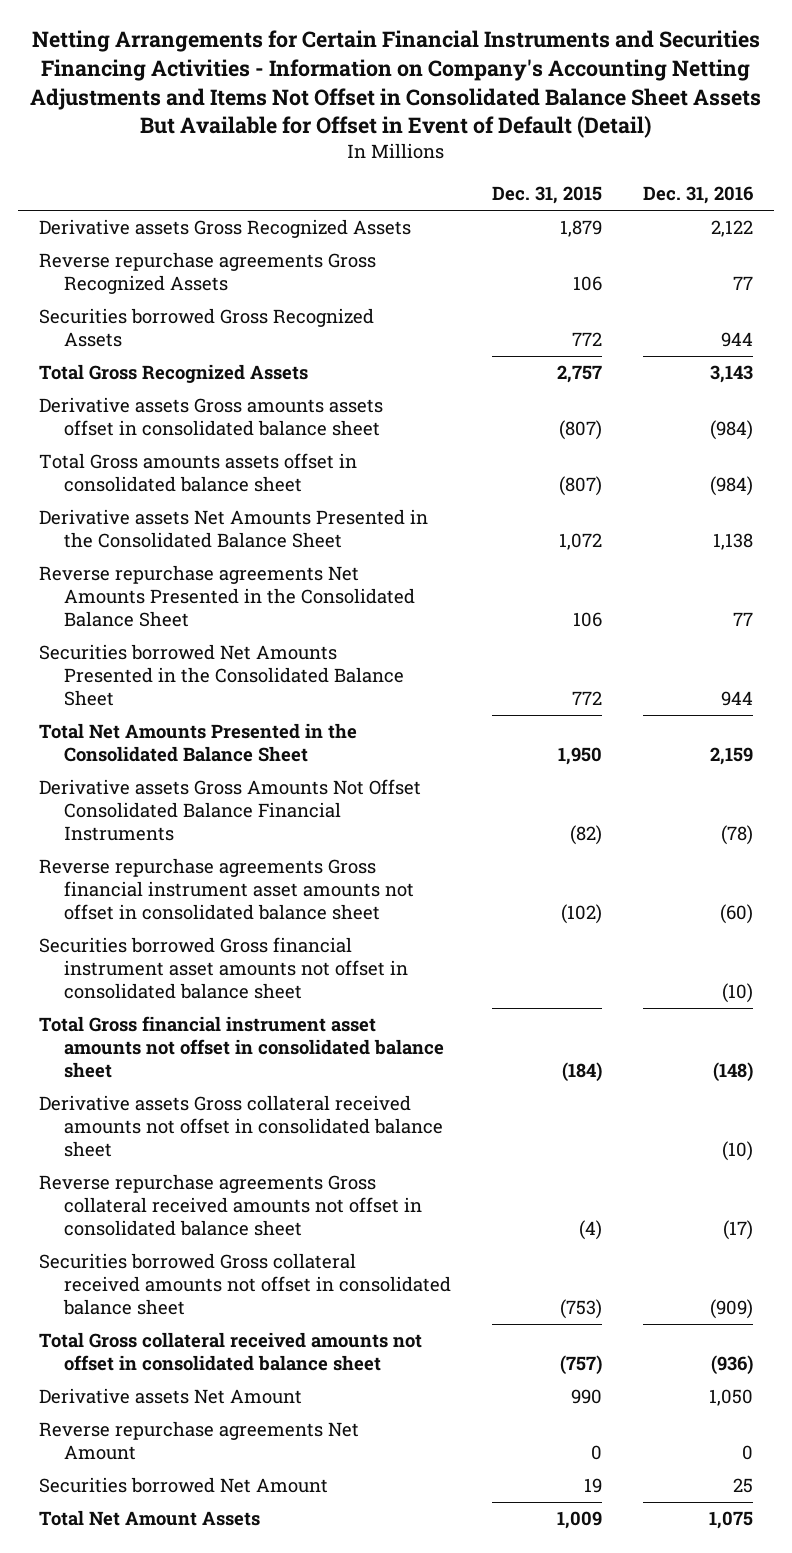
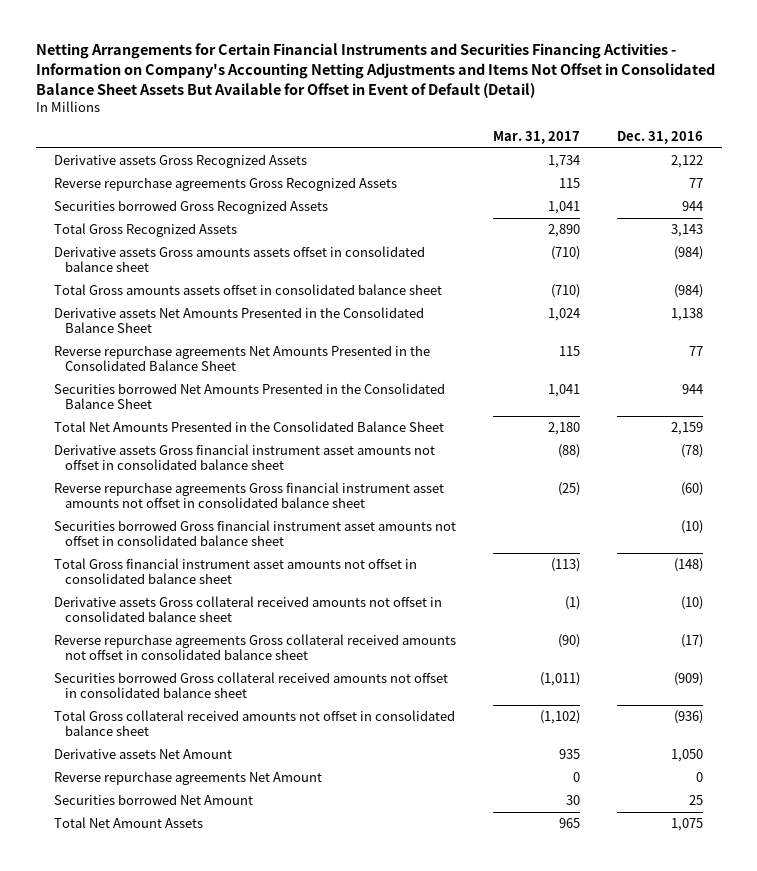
[492,186,603,205] Dec. 31, 2015 -> none
none -> [493,131,581,145] Mar. 31, 2017
[38,779,421,842] Derivative assets Gross Amounts Not Offset Consolidated Balance Financial Instruments -> [54,443,436,471] Derivative assets Gross financial instrument asset amounts not offset in consolidated balance sheet

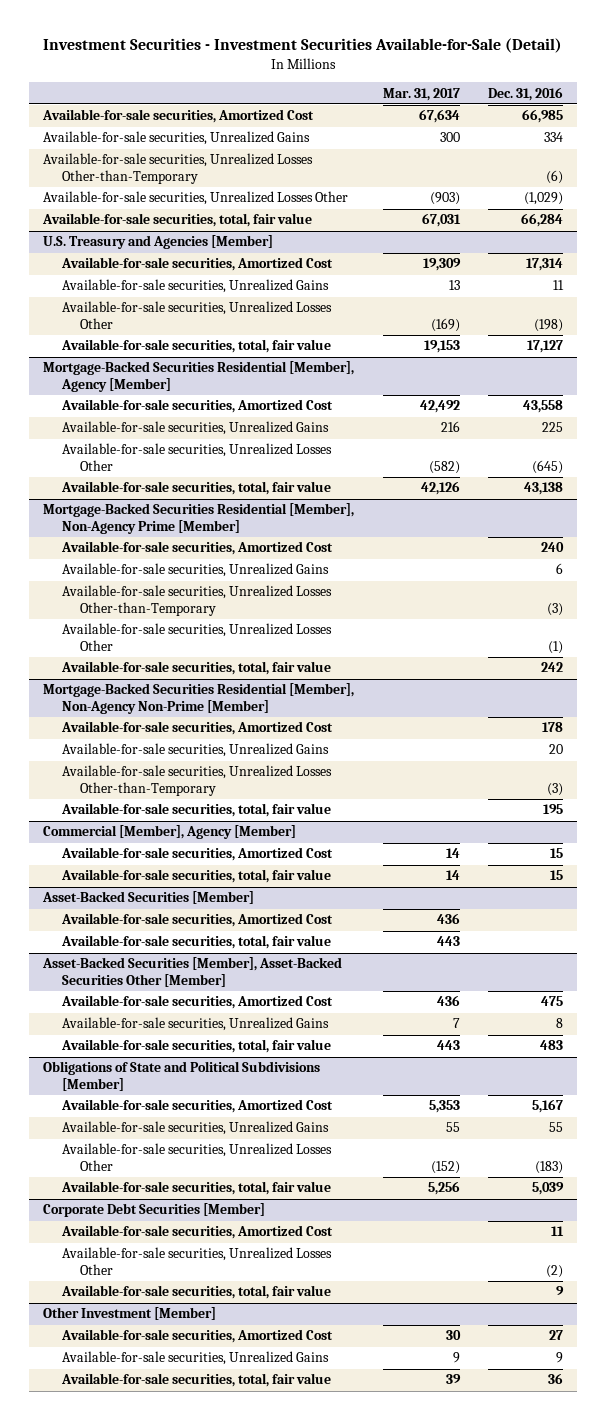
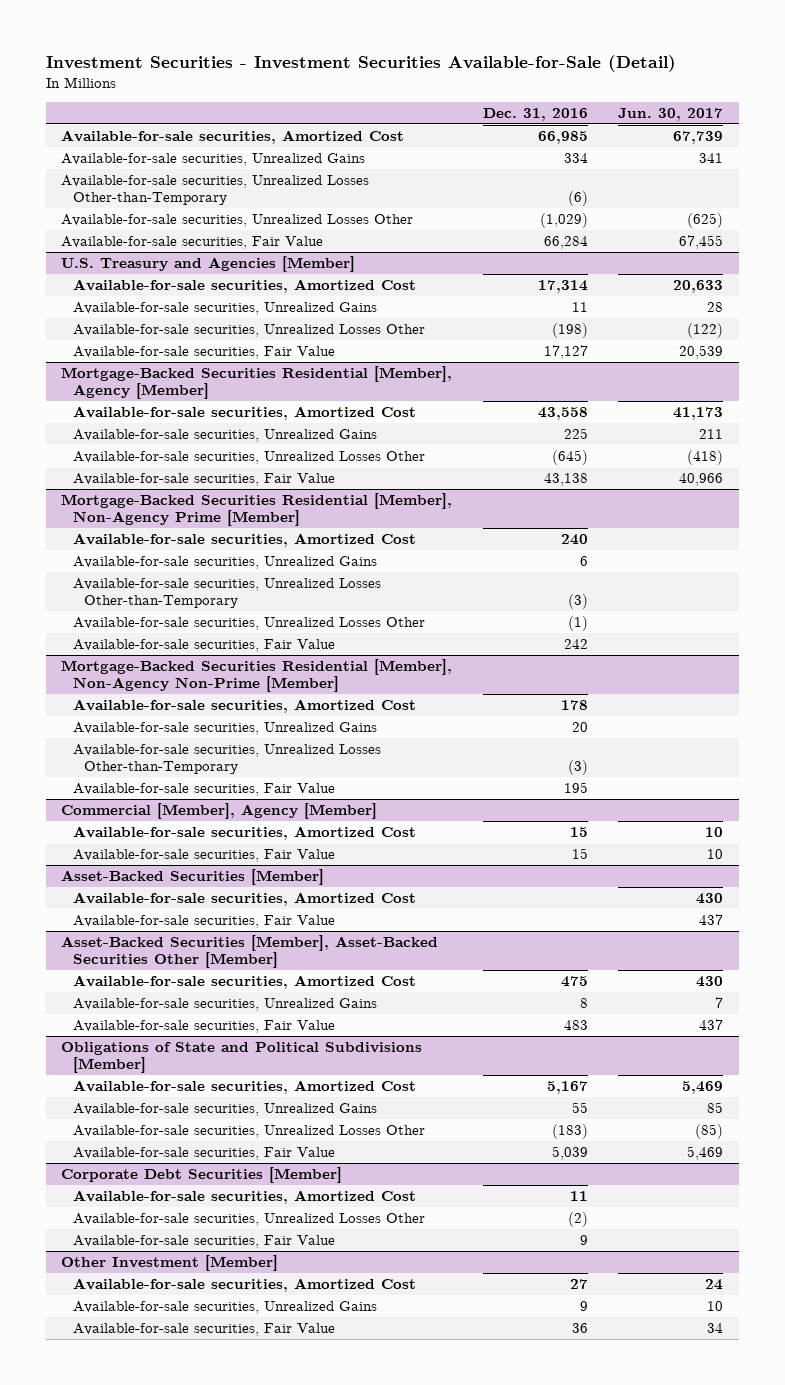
[382,87,460,101] Mar. 31, 2017 -> none
none -> [618,107,724,121] Jun. 30, 2017
[42,213,313,228] Available-for-sale securities, total, fair value -> [61,235,324,249] Available-for-sale securities, Fair Value
[60,339,331,354] Available-for-sale securities, total, fair value -> [72,345,335,359] Available-for-sale securities, Fair Value
[60,481,331,496] Available-for-sale securities, total, fair value -> [72,472,335,486] Available-for-sale securities, Fair Value
[60,661,331,676] Available-for-sale securities, total, fair value -> [72,638,335,652] Available-for-sale securities, Fair Value
[60,803,331,818] Available-for-sale securities, total, fair value -> [72,782,335,796] Available-for-sale securities, Fair Value
[60,869,331,884] Available-for-sale securities, total, fair value -> [72,848,335,862] Available-for-sale securities, Fair Value
[60,935,331,950] Available-for-sale securities, total, fair value -> [72,914,335,928] Available-for-sale securities, Fair Value
[60,1039,331,1054] Available-for-sale securities, total, fair value -> [72,1019,335,1033] Available-for-sale securities, Fair Value
[60,1181,331,1196] Available-for-sale securities, total, fair value -> [72,1146,335,1160] Available-for-sale securities, Fair Value
[60,1285,331,1300] Available-for-sale securities, total, fair value -> [72,1234,335,1248] Available-for-sale securities, Fair Value
[60,1373,331,1388] Available-for-sale securities, total, fair value -> [72,1322,335,1336] Available-for-sale securities, Fair Value

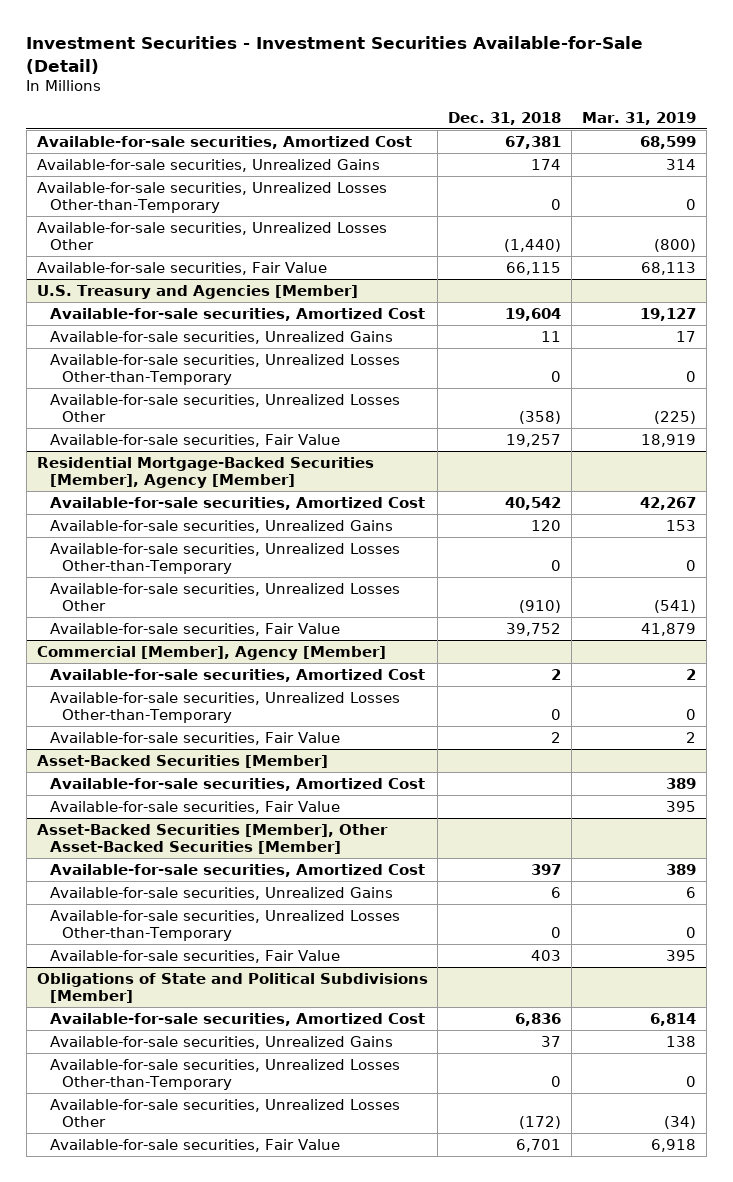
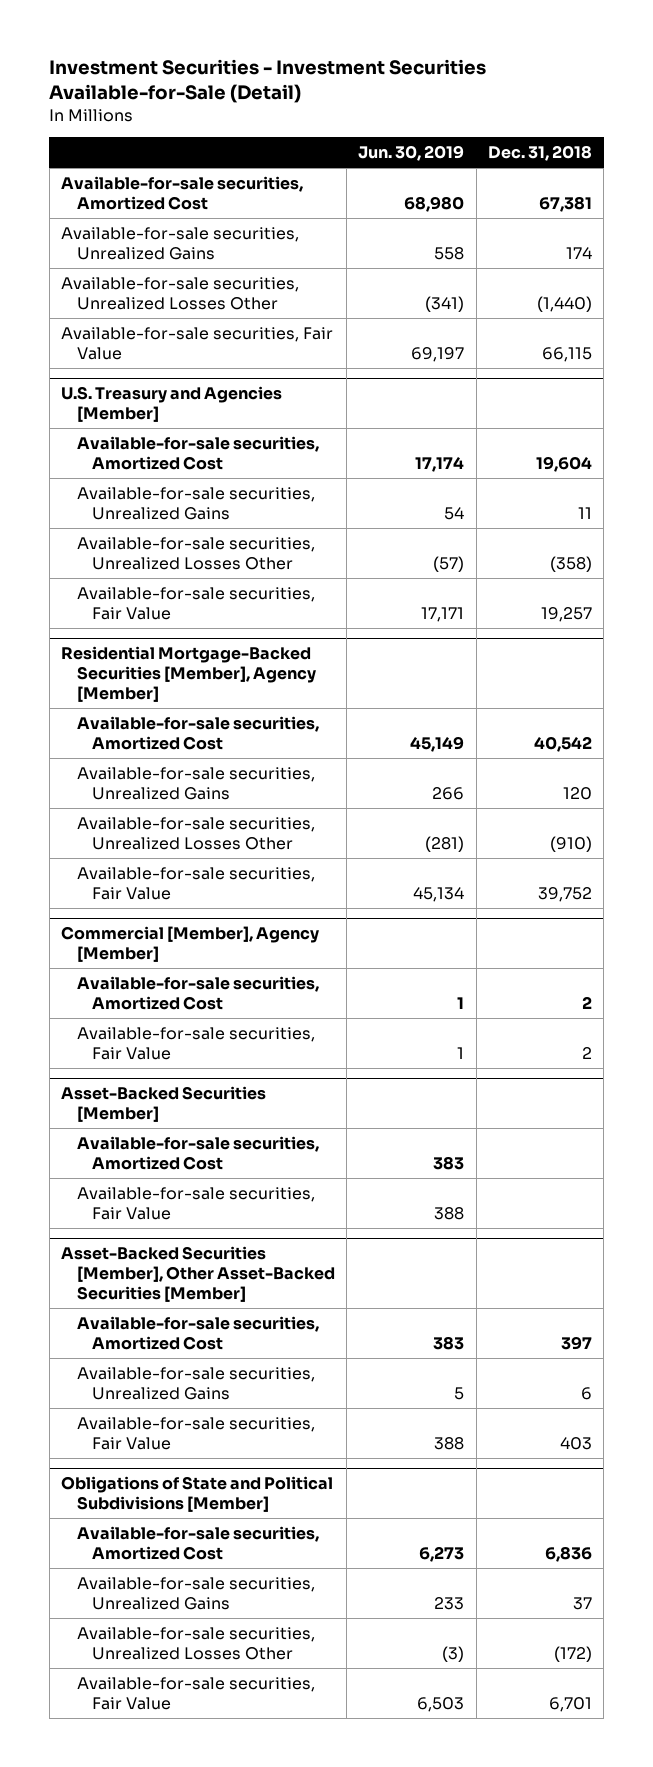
[582,111,697,125] Mar. 31, 2019 -> none
none -> [358,144,465,161] Jun. 30, 2019
[36,181,387,214] Available-for-sale securities, Unrealized Losses Other-than-Temporary -> none
[49,353,400,386] Available-for-sale securities, Unrealized Losses Other-than-Temporary -> none
[49,542,400,575] Available-for-sale securities, Unrealized Losses Other-than-Temporary -> none
[49,691,400,724] Available-for-sale securities, Unrealized Losses Other-than-Temporary -> none
[49,909,400,942] Available-for-sale securities, Unrealized Losses Other-than-Temporary -> none
[49,1058,400,1091] Available-for-sale securities, Unrealized Losses Other-than-Temporary -> none

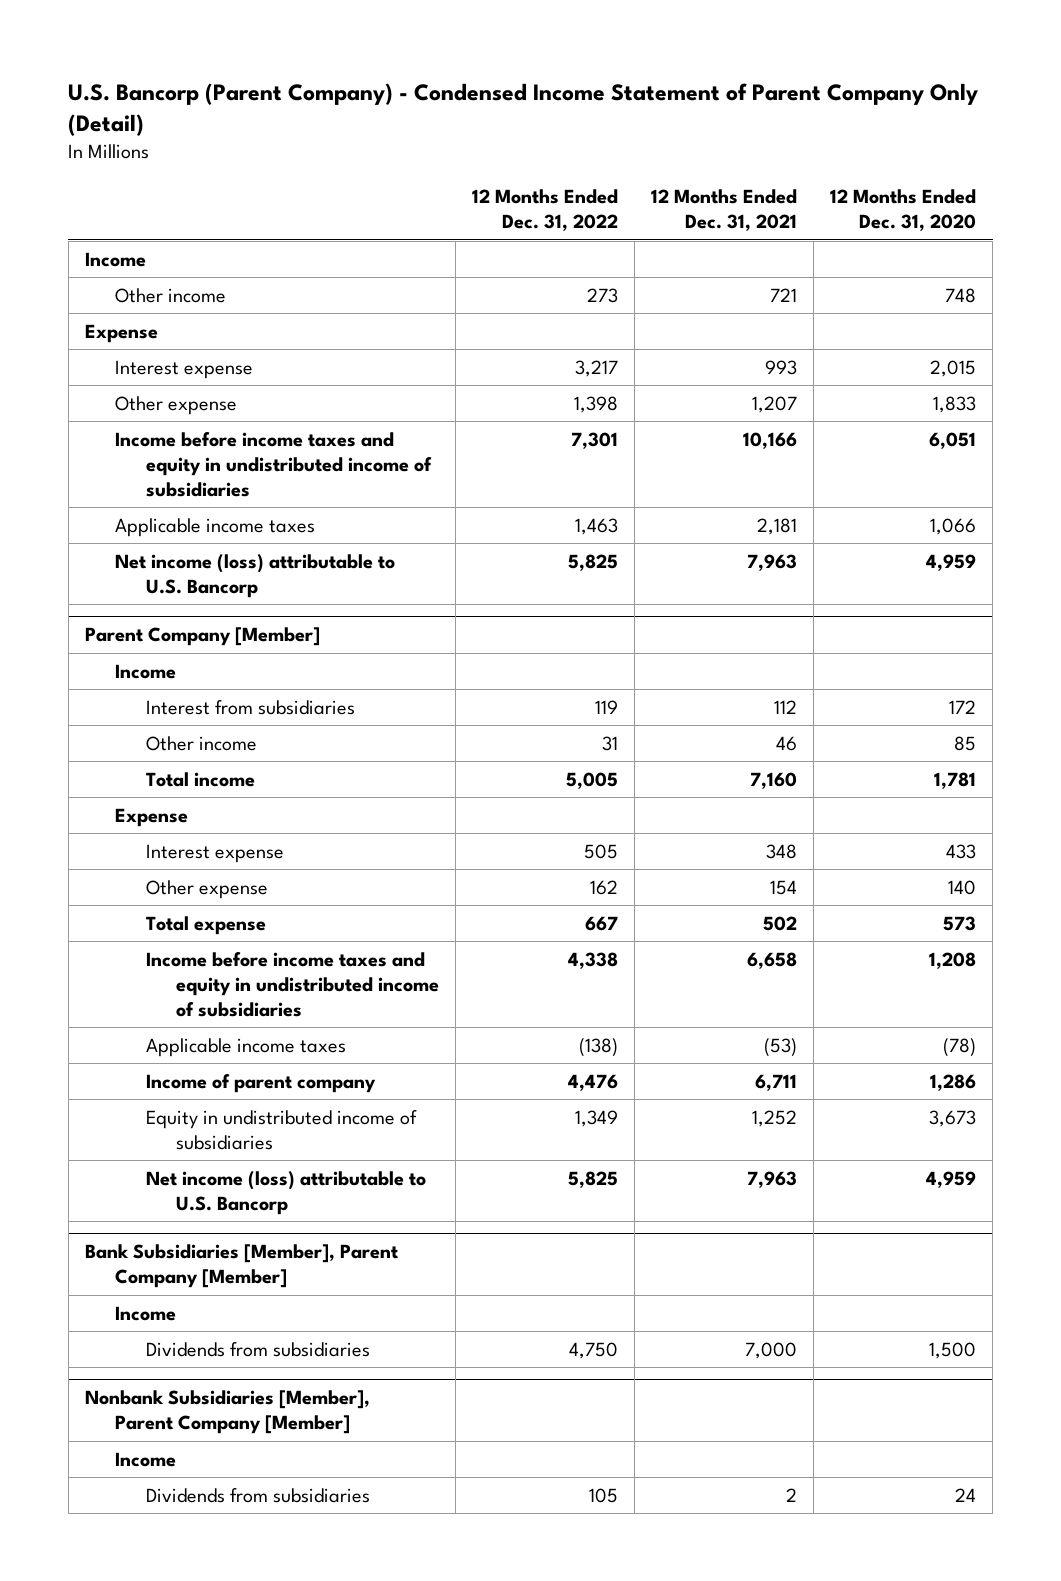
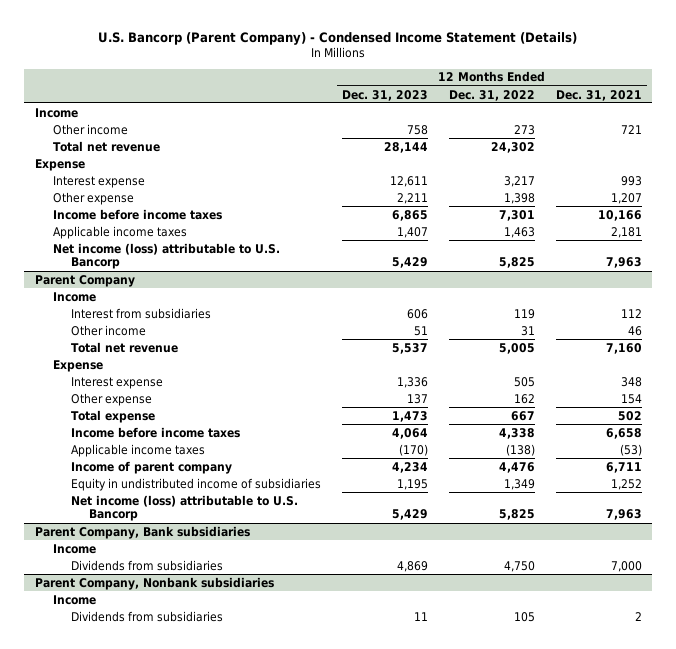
[68,82,979,137] U.S. Bancorp (Parent Company) - Condensed Income Statement of Parent Company Only (Detail) -> [98,32,578,46] U.S. Bancorp (Parent Company) - Condensed Income Statement (Details)
[830,189,977,232] 12 Months Ended Dec. 31, 2020 -> none
none -> [341,89,428,101] Dec. 31, 2023
none -> [52,140,160,152] Total net revenue
[115,431,432,497] Income before income taxes and equity in undistributed income of subsidiaries -> [52,208,222,220] Income before income taxes
[84,627,320,647] Parent Company [Member] -> [34,274,135,287] Parent Company
[145,771,255,787] Total income -> [70,341,178,353] Total net revenue
[145,951,440,1017] Income before income taxes and equity in undistributed income of subsidiaries -> [70,426,240,438] Income before income taxes
[84,1244,398,1289] Bank Subsidiaries [Member], Parent Company [Member] -> [34,525,250,539] Parent Company, Bank subsidiaries
[84,1390,370,1435] Nonbank Subsidiaries [Member], Parent Company [Member] -> [34,576,274,590] Parent Company, Nonbank subsidiaries

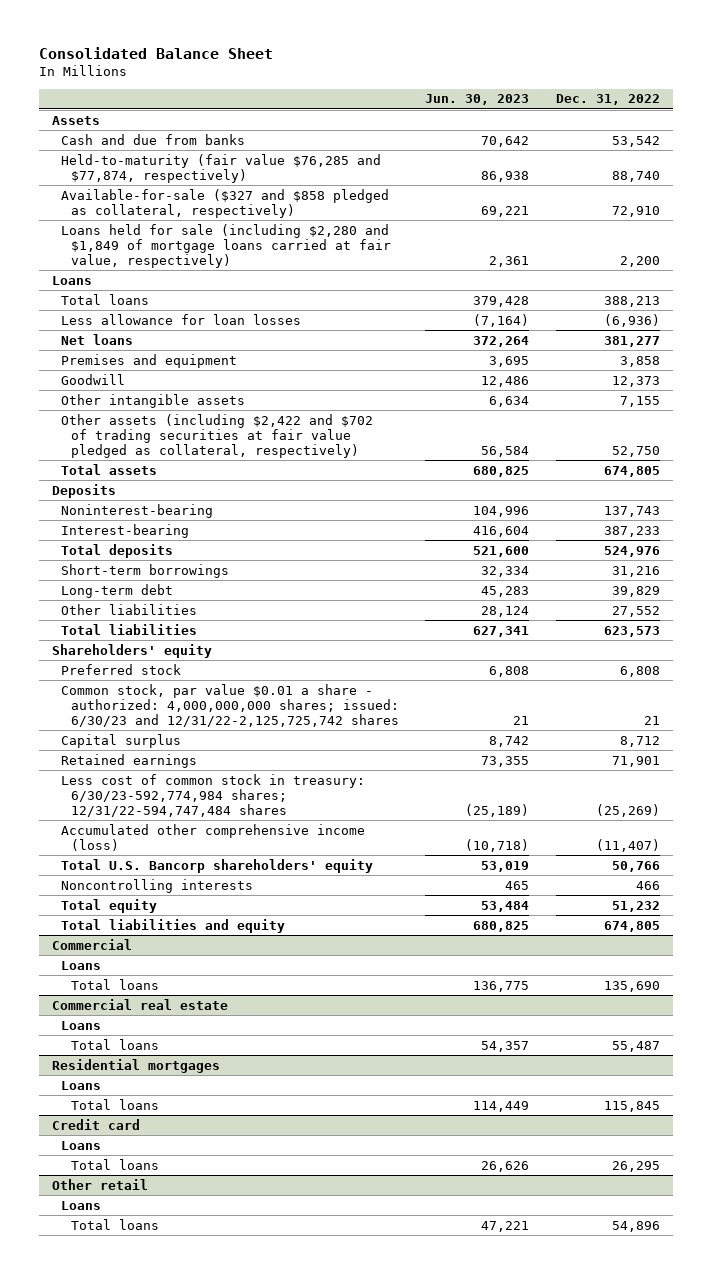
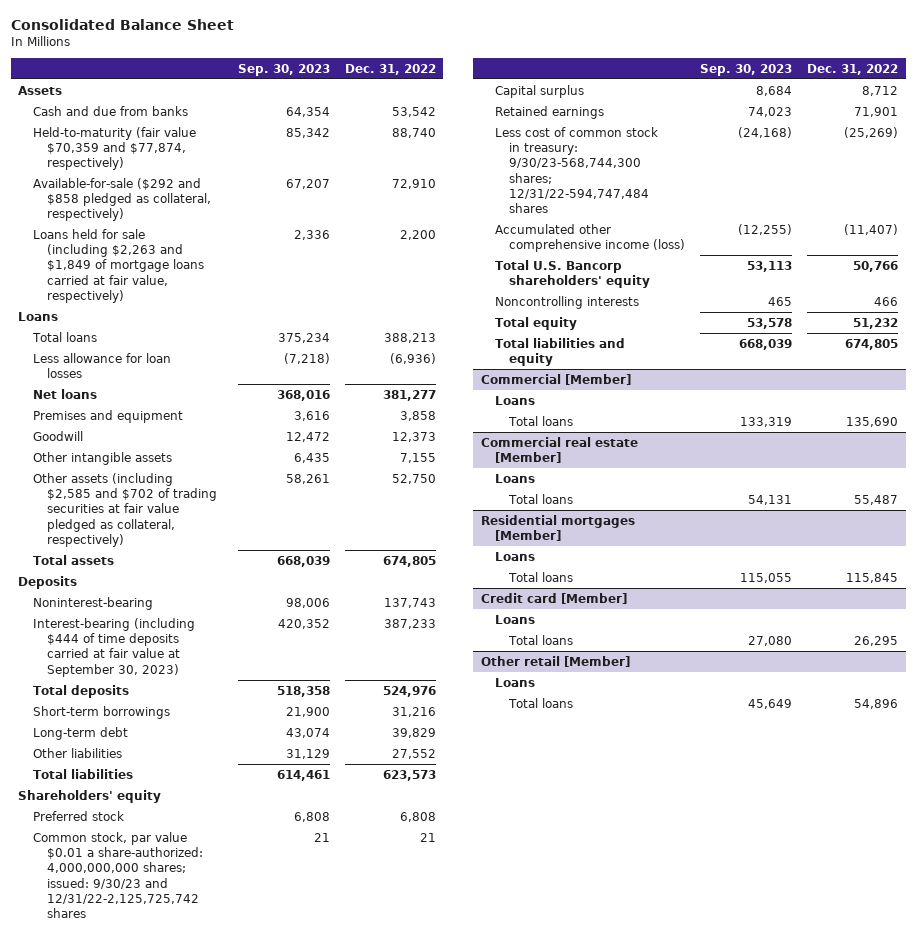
[425,94,530,106] Jun. 30, 2023 -> none
none -> [237,63,330,76] Sep. 30, 2023
[61,153,382,183] Held-to-maturity (fair value $76,285 and $77,874, respectively) -> [32,126,196,171] Held-to-maturity (fair value $70,359 and $77,874, respectively)
[61,188,390,218] Available-for-sale ($327 and $858 pledged as collateral, respectively) -> [32,177,211,222] Available-for-sale ($292 and $858 pledged as collateral, respectively)
[61,223,392,268] Loans held for sale (including $2,280 and $1,849 of mortgage loans carried at fair value, respectively) -> [32,228,204,304] Loans held for sale (including $2,263 and $1,849 of mortgage loans carried at fair value, respectively)
[61,413,374,458] Other assets (including $2,422 and $702 of trading securities at fair value pledged as collateral, respectively) -> [32,472,217,548] Other assets (including $2,585 and $702 of trading securities at fair value pledged as collateral, respectively)
[61,523,190,538] Interest-bearing -> [32,617,195,677] Interest-bearing (including $444 of time deposits carried at fair value at September 30, 2023)
[61,683,400,727] Common stock, par value $0.01 a share - authorized: 4,000,000,000 shares; issued: 6/30/23 and 12/31/22-2,125,725,742 shares -> [32,831,203,919] Common stock, par value $0.01 a share-authorized: 4,000,000,000 shares; issued: 9/30/23 and 12/31/22-2,125,725,742 shares
[61,773,366,817] Less cost of common stock in treasury: 6/30/23-592,774,984 shares; 12/31/22-594,747,484 shares -> [494,126,658,214] Less cost of common stock in treasury: 9/30/23-568,744,300 shares; 12/31/22-594,747,484 shares
[51,938,132,950] Commercial -> [480,373,631,385] Commercial [Member]
[51,998,228,1010] Commercial real estate -> [480,436,638,464] Commercial real estate [Member]
[51,1058,220,1073] Residential mortgages -> [480,514,635,542] Residential mortgages [Member]
[51,1118,140,1130] Credit card -> [480,592,627,604] Credit card [Member]
[51,1178,148,1190] Other retail -> [480,655,630,667] Other retail [Member]

